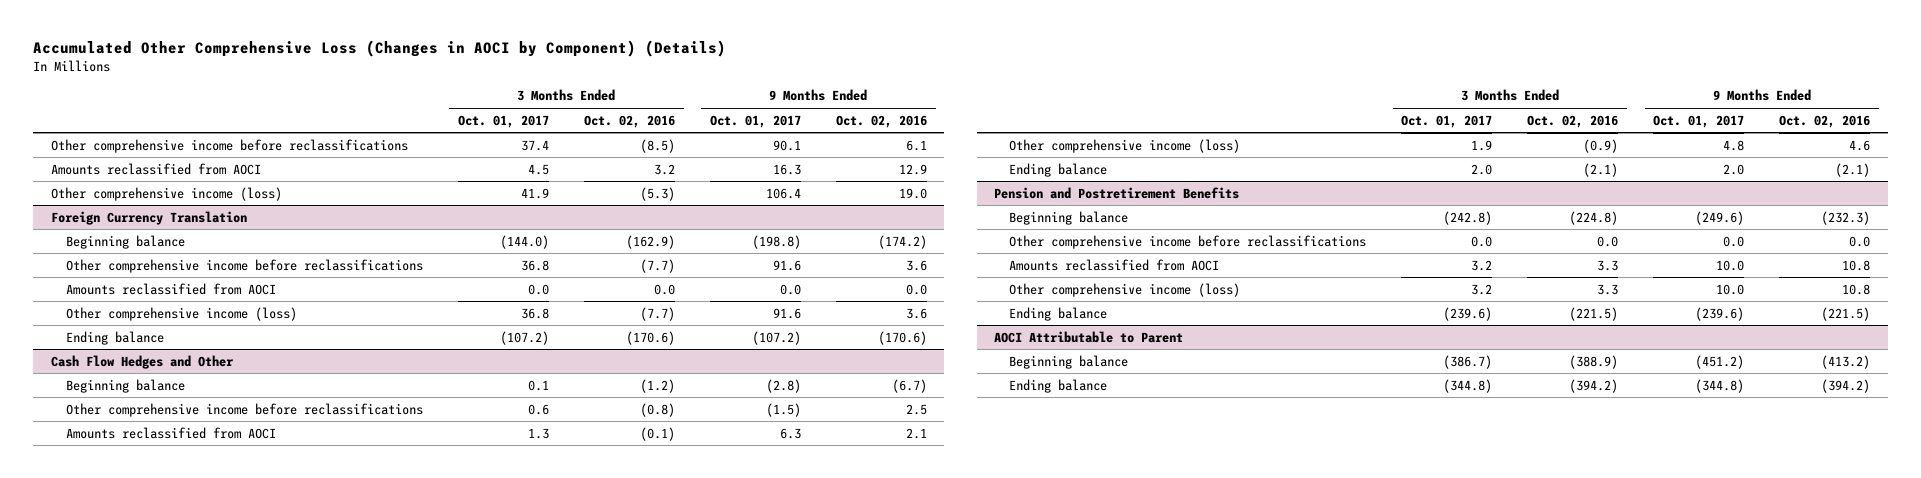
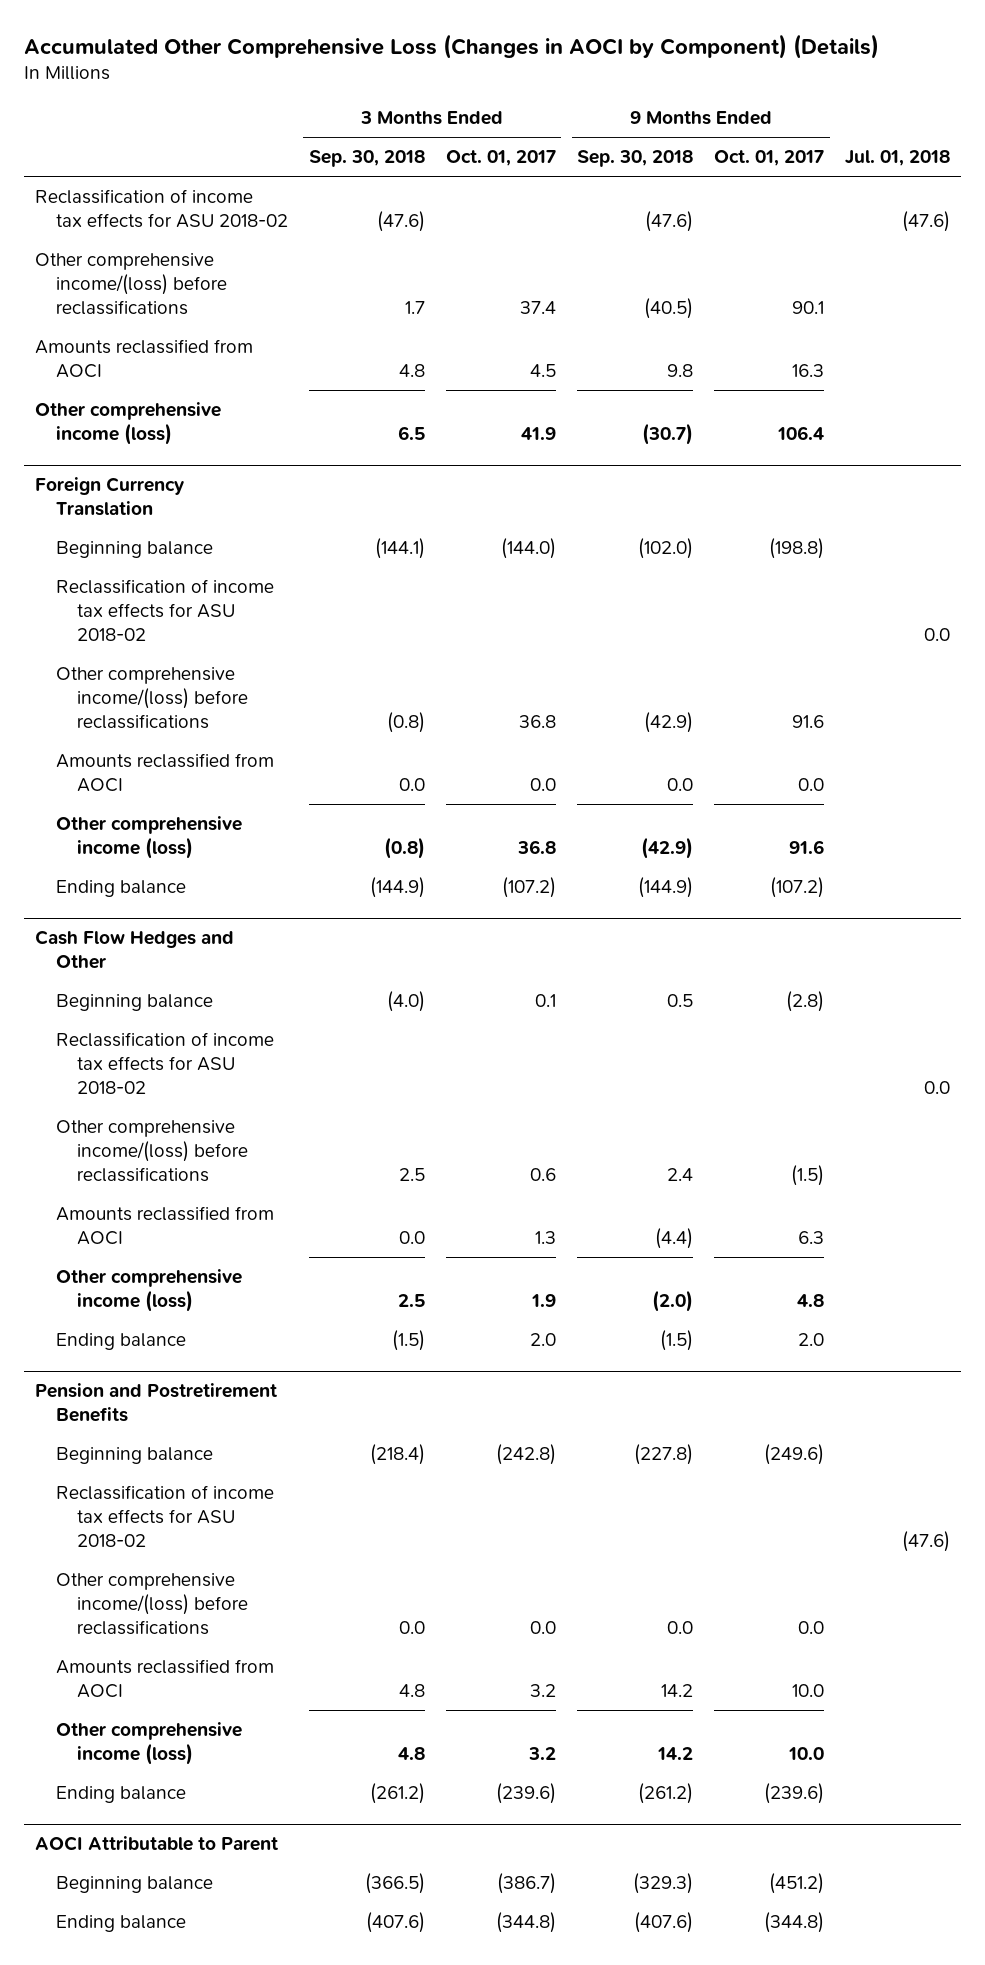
[583,114,675,128] Oct. 02, 2016 -> none
[835,114,927,128] Oct. 02, 2016 -> none
none -> [308,150,425,168] Sep. 30, 2018
none -> [577,150,694,168] Sep. 30, 2018
none -> [845,150,951,167] Jul. 01, 2018
none -> [34,188,288,229] Reclassification of income tax effects for ASU 2018-02
[50,138,408,153] Other comprehensive income before reclassifications -> [34,252,227,316] Other comprehensive income/(loss) before reclassifications
none -> [55,578,274,642] Reclassification of income tax effects for ASU 2018-02
[66,258,424,273] Other comprehensive income before reclassifications -> [55,666,248,730] Other comprehensive income/(loss) before reclassifications
none -> [55,1031,274,1095] Reclassification of income tax effects for ASU 2018-02
[66,402,424,417] Other comprehensive income before reclassifications -> [55,1119,248,1183] Other comprehensive income/(loss) before reclassifications
none -> [55,1484,274,1548] Reclassification of income tax effects for ASU 2018-02
[1009,234,1367,249] Other comprehensive income before reclassifications -> [55,1572,248,1636] Other comprehensive income/(loss) before reclassifications

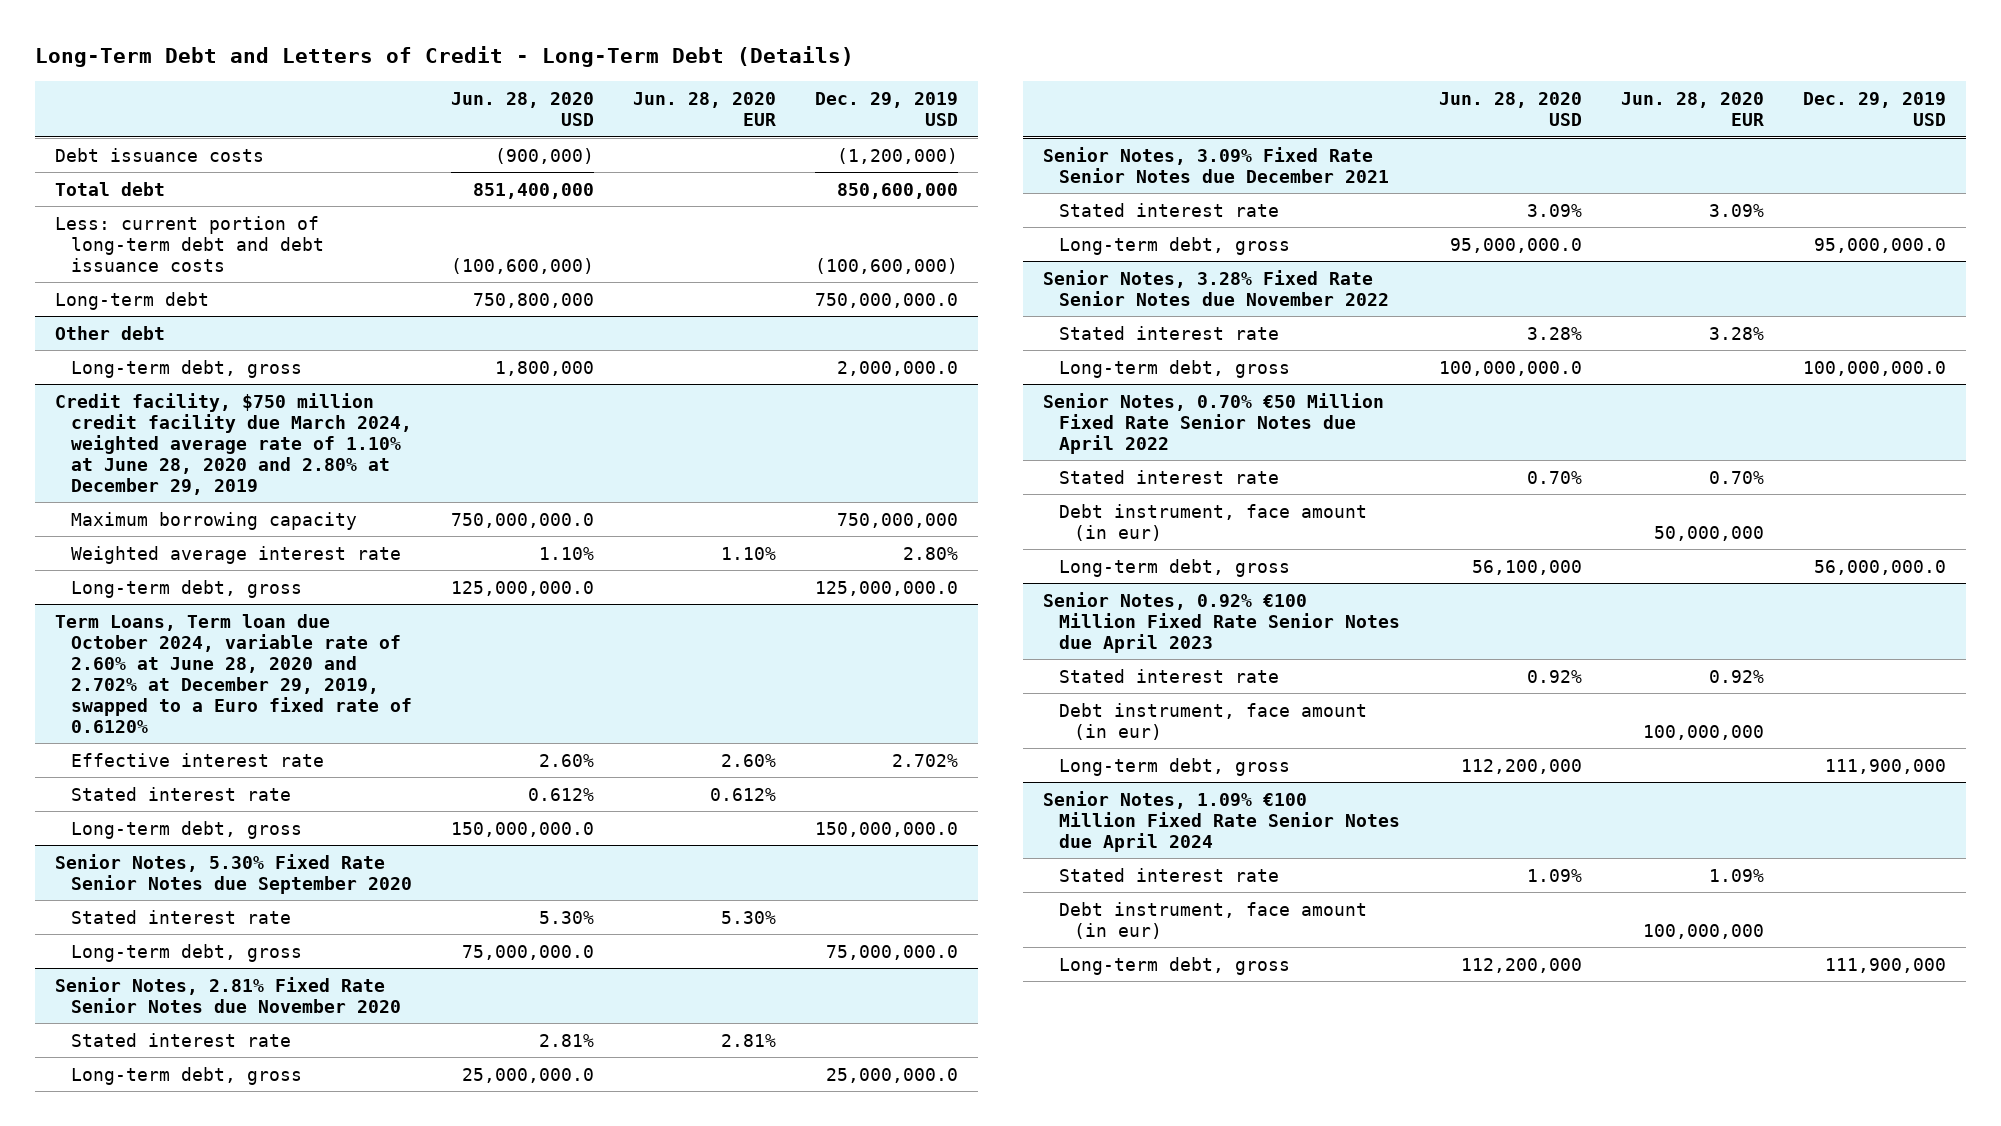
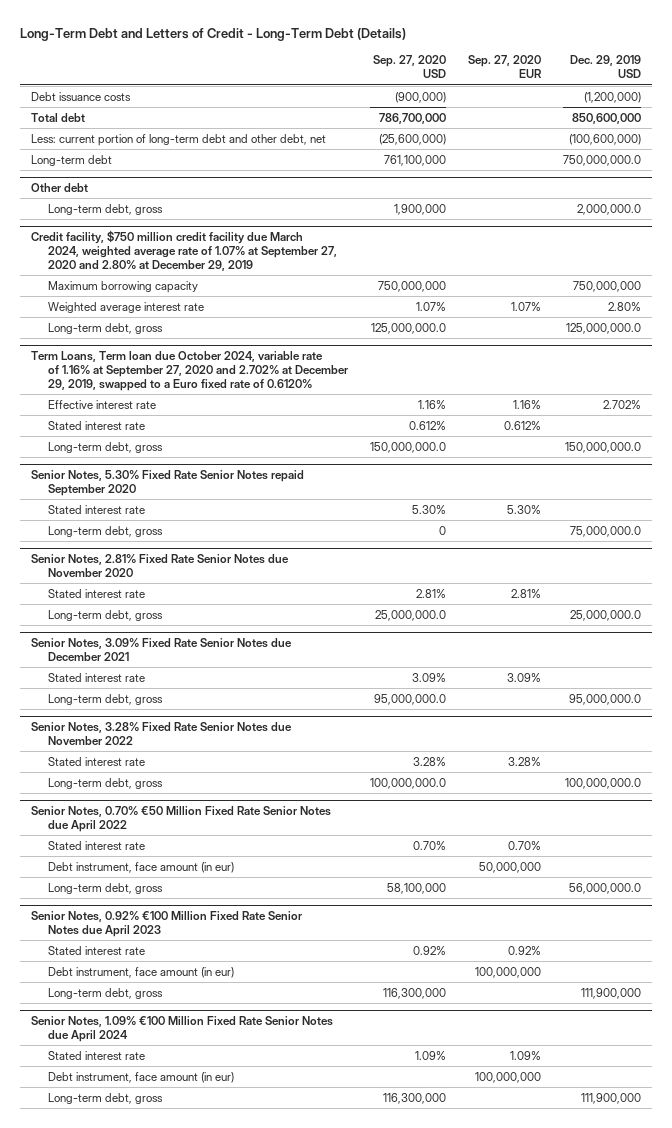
[450,92,594,127] Jun. 28, 2020 USD -> none
[632,92,776,127] Jun. 28, 2020 EUR -> none
none -> [373,55,447,79] Sep. 27, 2020 USD
none -> [468,55,543,79] Sep. 27, 2020 EUR
[54,215,324,272] Less: current portion of long-term debt and debt issuance costs -> [31,133,327,146] Less: current portion of long-term debt and other debt, net
[54,392,412,495] Credit facility, $750 million credit facility due March 2024, weighted average rate of 1.10% at June 28, 2020 and 2.80% at December 29, 2019 -> [31,229,338,271] Credit facility, $750 million credit facility due March 2024, weighted average rate of 1.07% at September 27, 2020 and 2.80% at December 29, 2019
[54,613,412,733] Term Loans, Term loan due October 2024, variable rate of 2.60% at June 28, 2020 and 2.702% at December 29, 2019, swapped to a Euro fixed rate of 0.6120% -> [31,350,349,391] Term Loans, Term loan due October 2024, variable rate of 1.16% at September 27, 2020 and 2.702% at December 29, 2019, swapped to a Euro fixed rate of 0.6120%
[54,853,412,894] Senior Notes, 5.30% Fixed Rate Senior Notes due September 2020 -> [31,469,305,496] Senior Notes, 5.30% Fixed Rate Senior Notes repaid September 2020

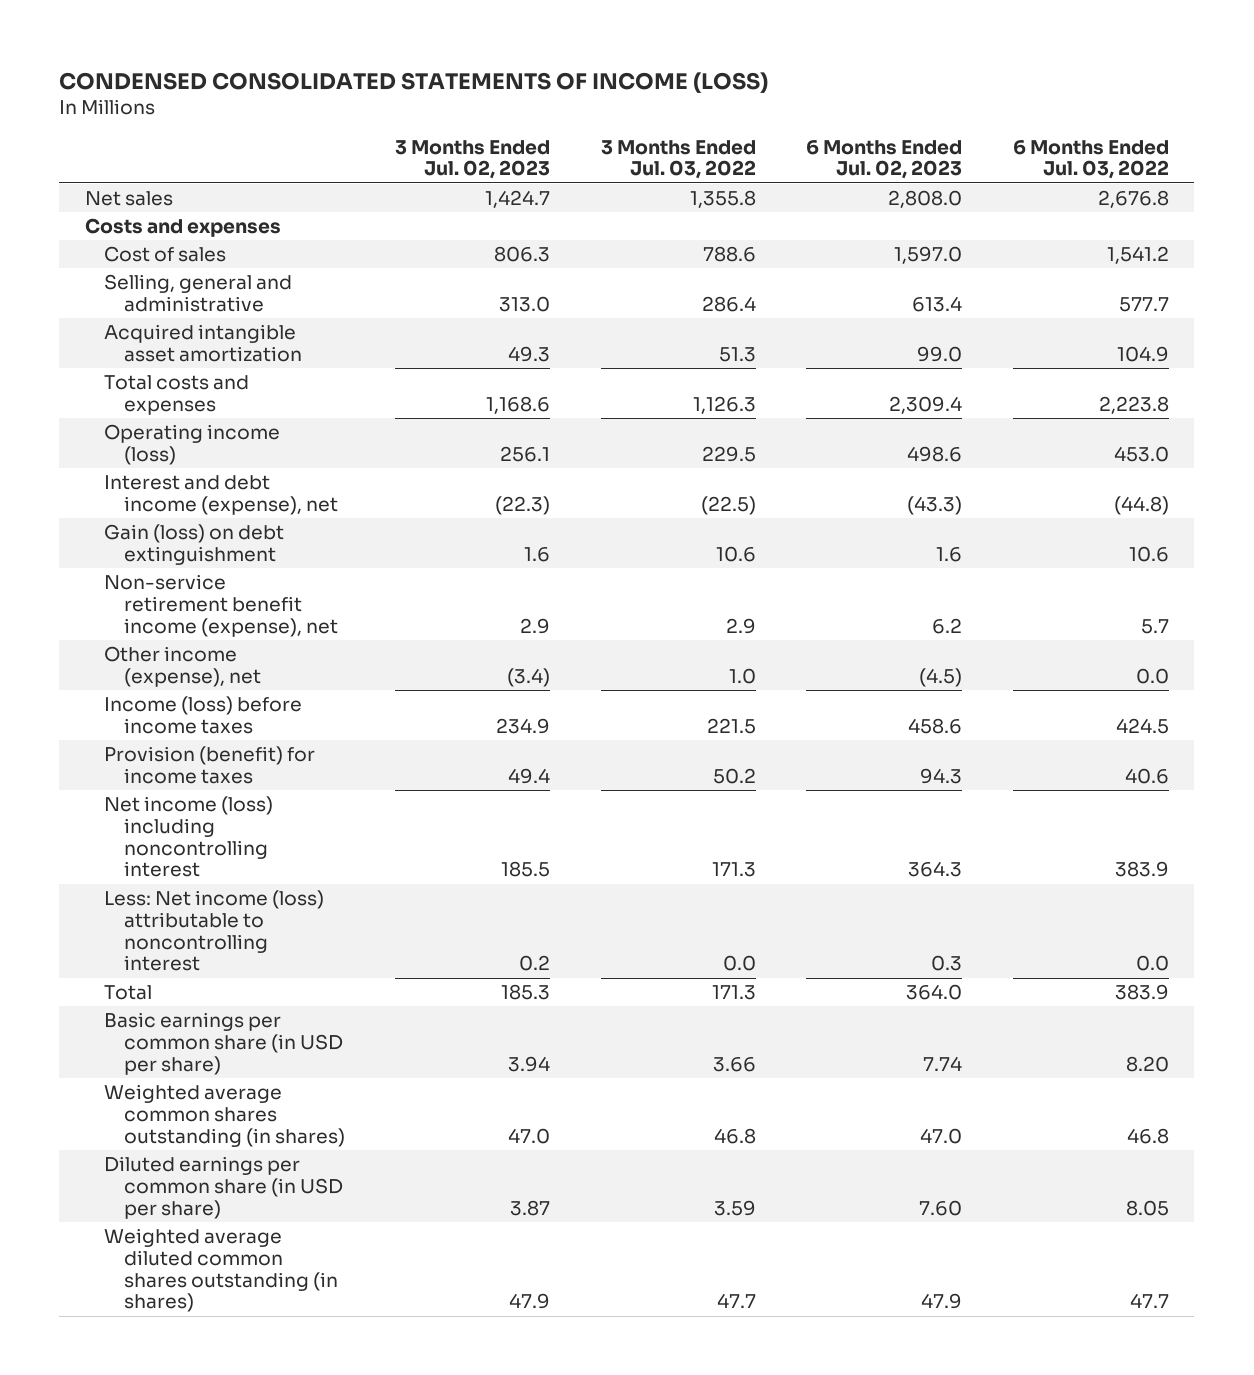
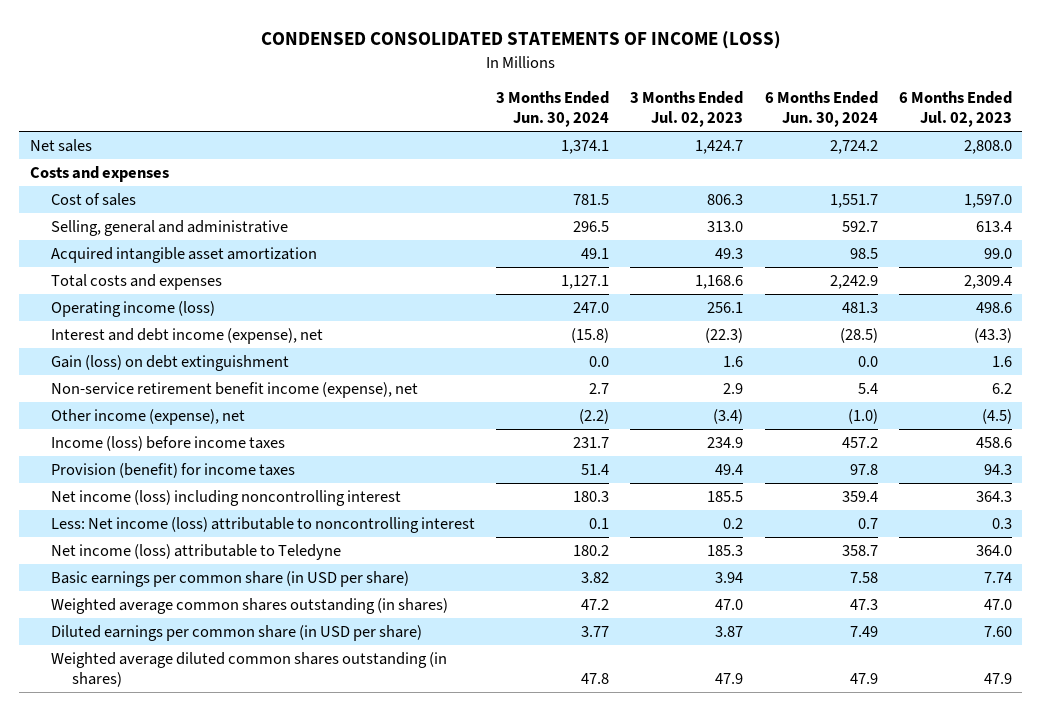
[600,139,756,180] 3 Months Ended Jul. 03, 2022 -> none
[1012,139,1169,180] 6 Months Ended Jul. 03, 2022 -> none
none -> [496,91,610,127] 3 Months Ended Jun. 30, 2024
none -> [764,91,878,127] 6 Months Ended Jun. 30, 2024
[104,984,153,1000] Total -> [50,544,341,561] Net income (loss) attributable to Teledyne

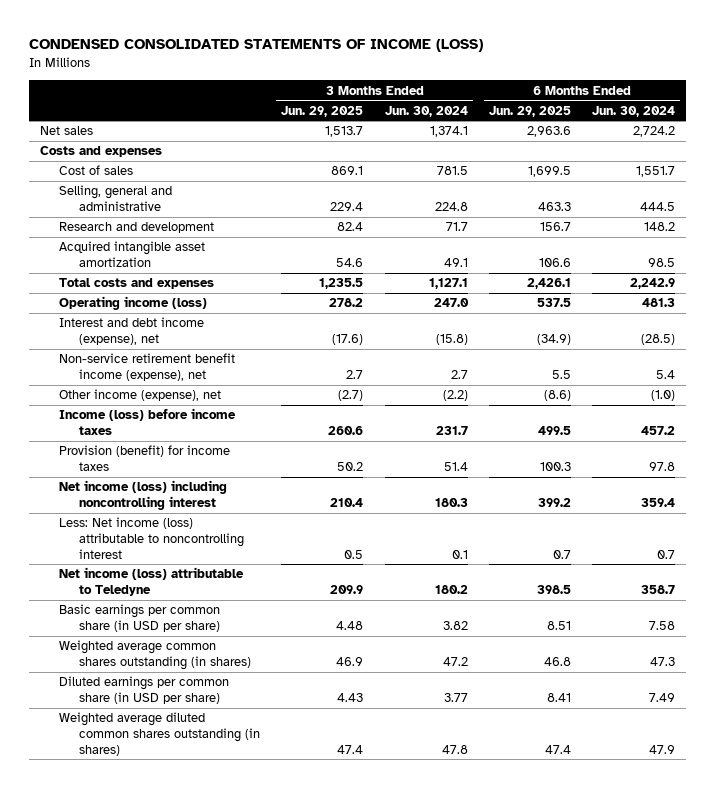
[630,91,744,127] 3 Months Ended Jul. 02, 2023 -> none
[898,91,1012,127] 6 Months Ended Jul. 02, 2023 -> none
none -> [281,105,364,117] Jun. 29, 2025
none -> [488,105,571,117] Jun. 29, 2025
[573,221,610,233] 296.5 -> [434,202,468,212] 224.8
[841,221,878,233] 592.7 -> [640,202,676,212] 444.5
none -> [59,222,215,234] Research and development
[50,355,289,372] Gain (loss) on debt extinguishment -> none

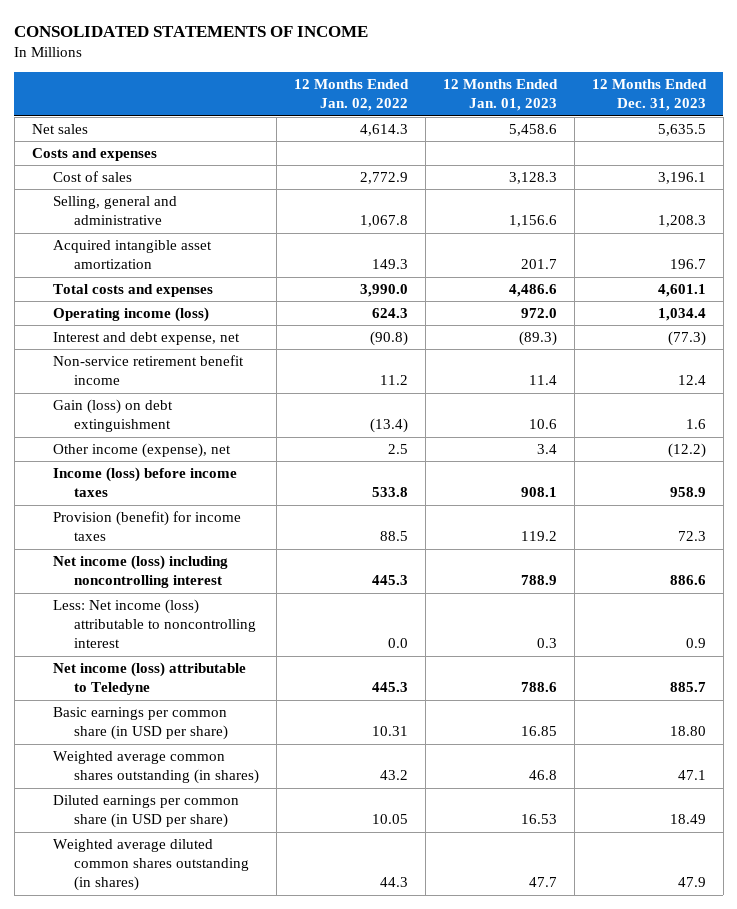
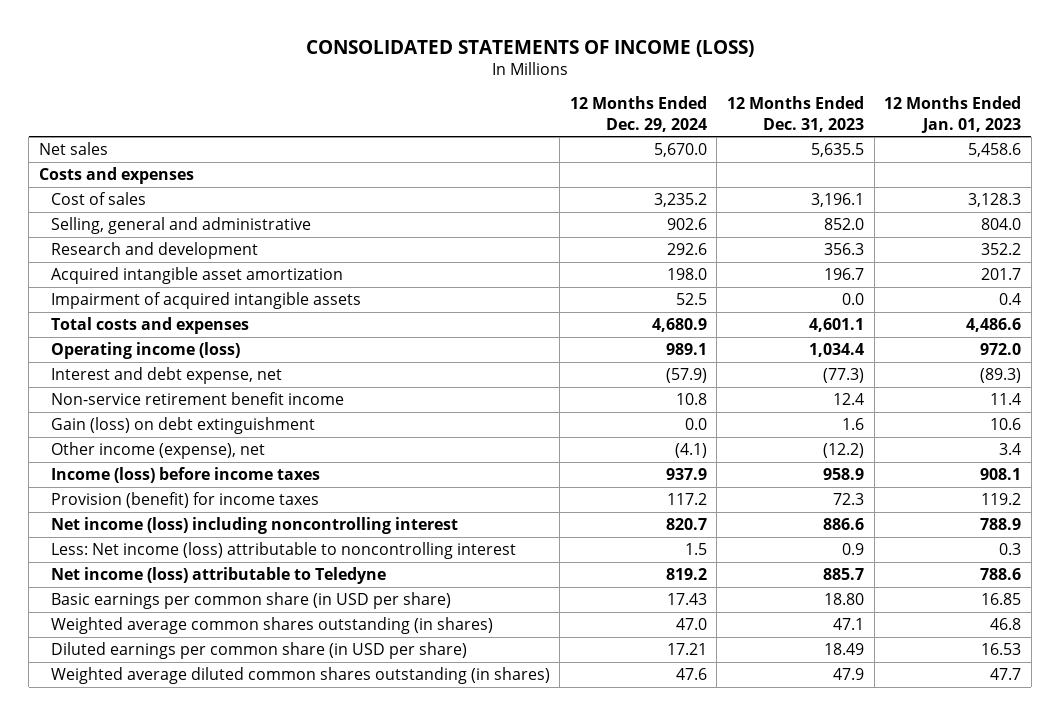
[14,26,369,38] CONSOLIDATED STATEMENTS OF INCOME -> [305,39,754,57] CONSOLIDATED STATEMENTS OF INCOME (LOSS)
[293,79,409,112] 12 Months Ended Jan. 02, 2022 -> none
none -> [569,96,707,132] 12 Months Ended Dec. 29, 2024
[508,215,557,228] 1,156.6 -> [981,217,1022,230] 804.0
[657,215,706,228] 1,208.3 -> [823,217,864,230] 852.0
none -> [50,241,258,259] Research and development
none -> [50,291,361,309] Impairment of acquired intangible assets

